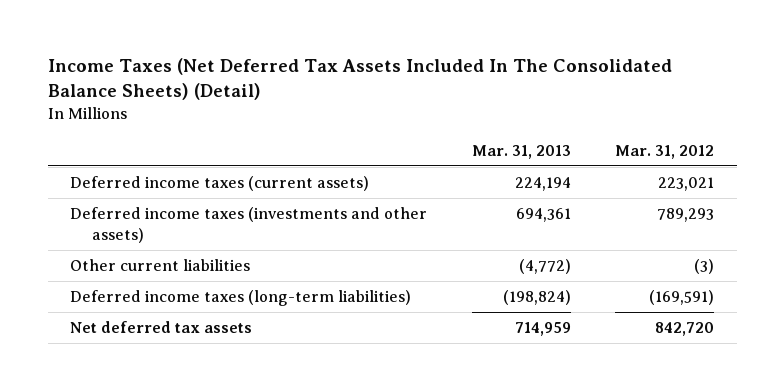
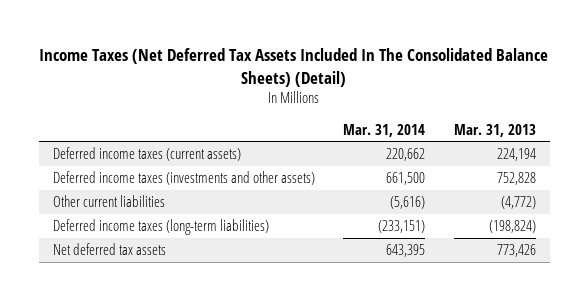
[615,144,715,159] Mar. 31, 2012 -> none
none -> [343,123,426,137] Mar. 31, 2014
[515,208,571,223] 694,361 -> [496,171,536,185] 752,828
[514,322,571,337] 714,959 -> [496,243,536,257] 773,426

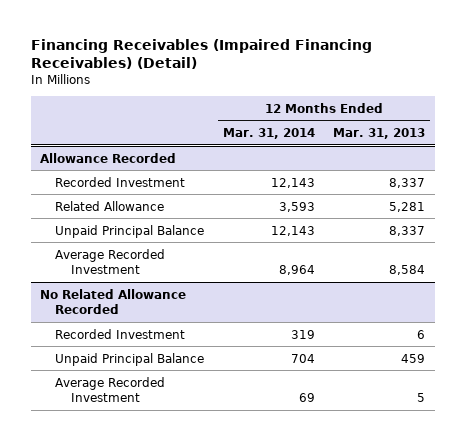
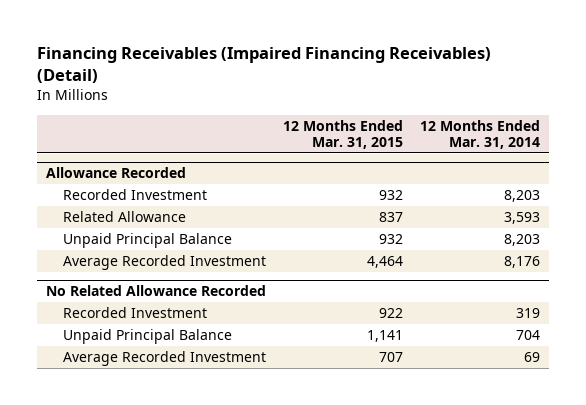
[333,128,426,140] Mar. 31, 2013 -> none
none -> [283,119,404,150] 12 Months Ended Mar. 31, 2015
[270,177,315,188] 12,143 -> [504,189,541,202] 8,203
[270,225,315,236] 12,143 -> [504,233,541,246] 8,203
[278,264,315,275] 8,964 -> [504,255,541,268] 8,176

